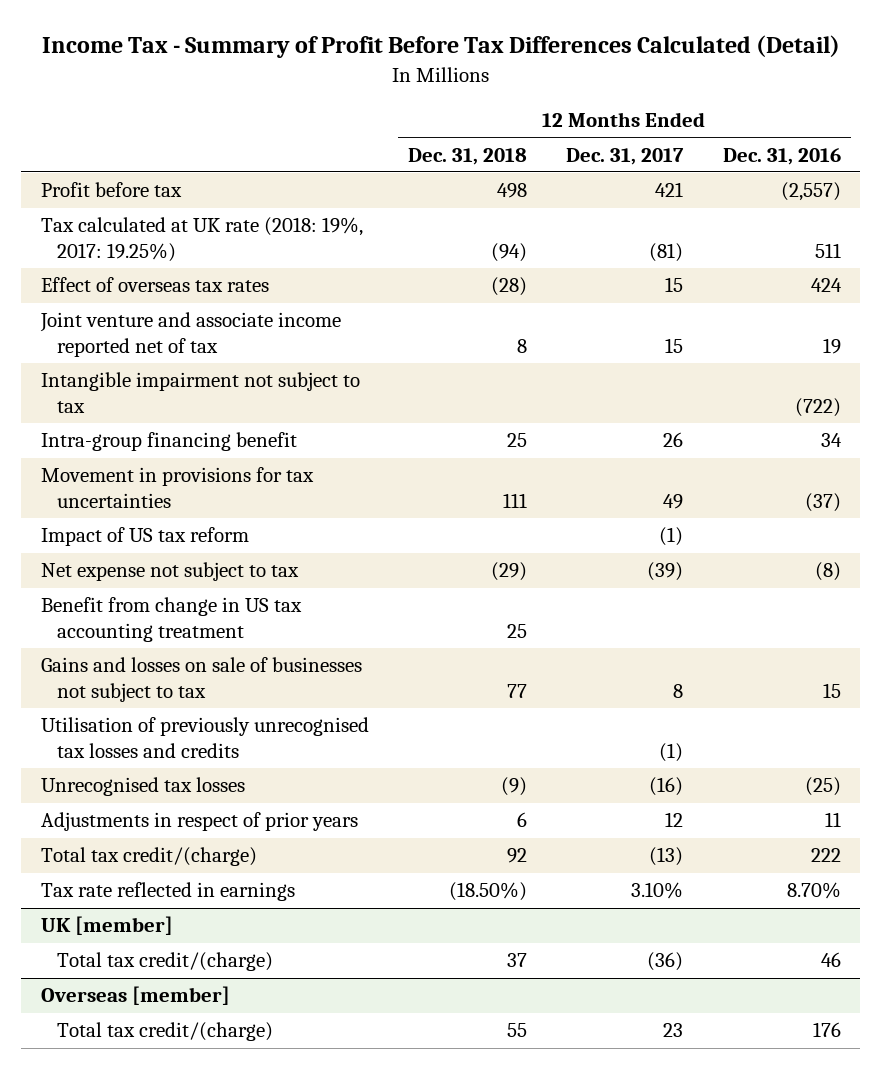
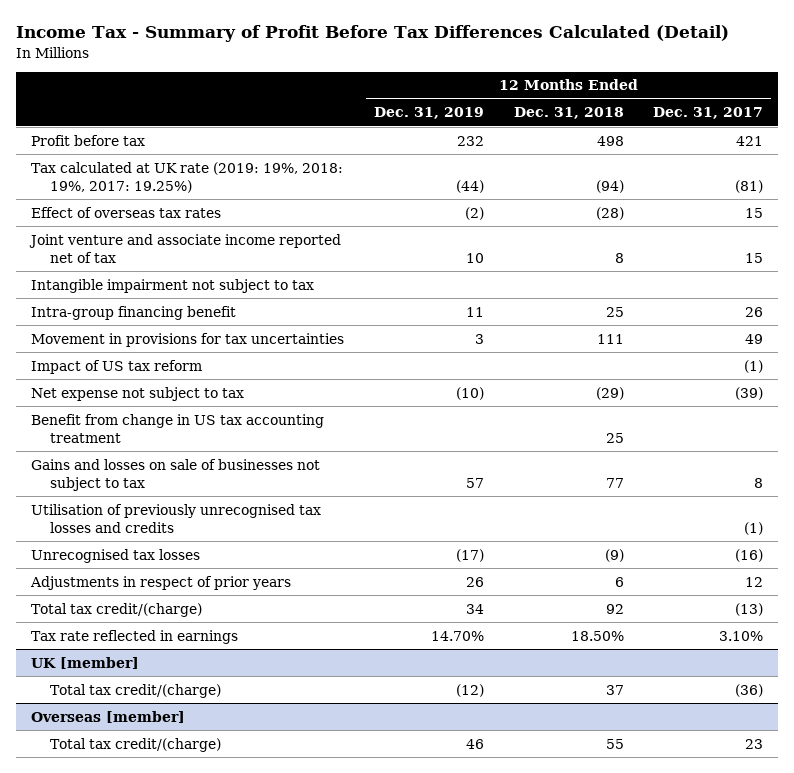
[722,147,841,165] Dec. 31, 2016 -> none
none -> [373,107,484,120] Dec. 31, 2019
[40,217,363,262] Tax calculated at UK rate (2018: 19%, 2017: 19.25%) -> [31,161,344,193] Tax calculated at UK rate (2019: 19%, 2018: 19%, 2017: 19.25%)
[449,882,528,902] (18.50%) -> [570,630,624,641] 18.50%

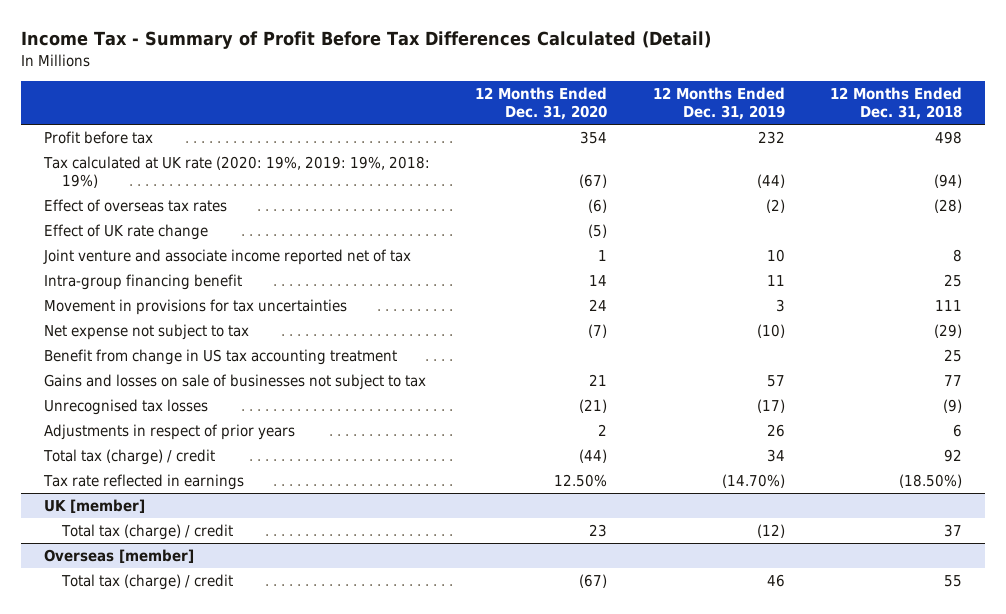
[653,107,764,120] Dec. 31, 2017 -> none
none -> [475,87,608,121] 12 Months Ended Dec. 31, 2020
[31,161,344,193] Tax calculated at UK rate (2019: 19%, 2018: 19%, 2017: 19.25%) -> [43,156,431,189] Tax calculated at UK rate (2020: 19%, 2019: 19%, 2018: 19%)
none -> [44,224,209,241] Effect of UK rate change
[31,278,315,293] Intangible impairment not subject to tax -> none
[31,359,203,374] Impact of US tax reform -> none
[31,503,322,533] Utilisation of previously unrecognised tax losses and credits -> none
[31,602,203,617] Total tax credit/(charge) -> [43,449,216,466] Total tax (charge) / credit
[430,630,484,641] 14.70% -> [721,474,785,489] (14.70%)
[570,630,624,641] 18.50% -> [898,474,962,489] (18.50%)
[49,683,221,698] Total tax credit/(charge) -> [60,524,233,541] Total tax (charge) / credit
[49,737,221,752] Total tax credit/(charge) -> [60,574,233,591] Total tax (charge) / credit

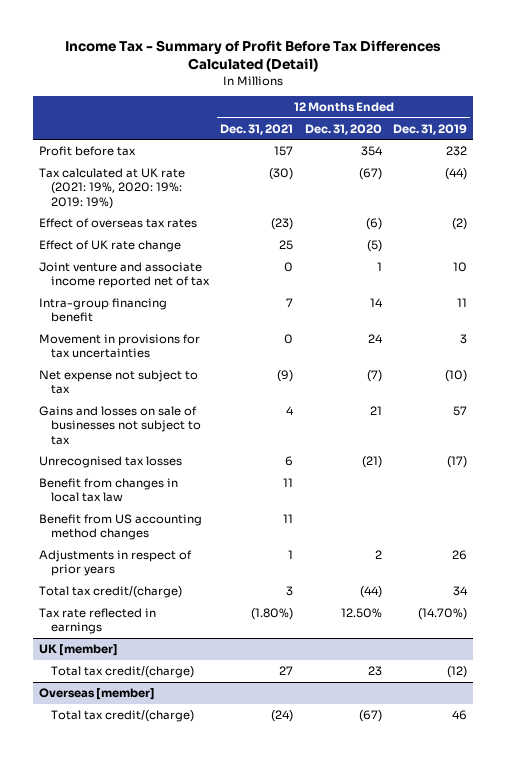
[829,87,962,121] 12 Months Ended Dec. 31, 2018 -> none
none -> [220,123,294,135] Dec. 31, 2021
[43,156,431,189] Tax calculated at UK rate (2020: 19%, 2019: 19%, 2018: 19%) -> [38,168,185,209] Tax calculated at UK rate (2021: 19%, 2020: 19%: 2019: 19%)
[44,349,398,366] Benefit from change in US tax accounting treatment -> none
none -> [38,478,178,503] Benefit from changes in local tax law
none -> [38,514,202,541] Benefit from US accounting method changes
[43,449,216,466] Total tax (charge) / credit -> [38,586,182,599] Total tax credit/(charge)
[60,524,233,541] Total tax (charge) / credit -> [50,666,194,679] Total tax credit/(charge)
[60,574,233,591] Total tax (charge) / credit -> [50,710,194,723] Total tax credit/(charge)

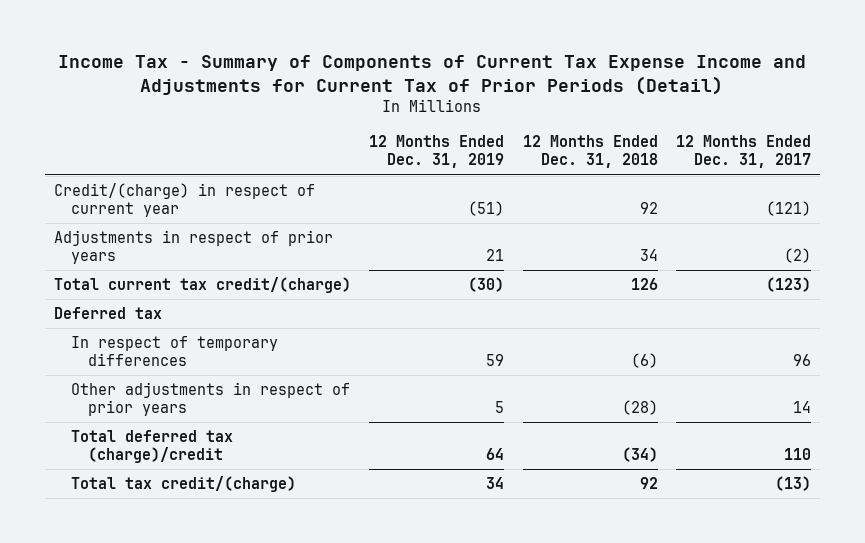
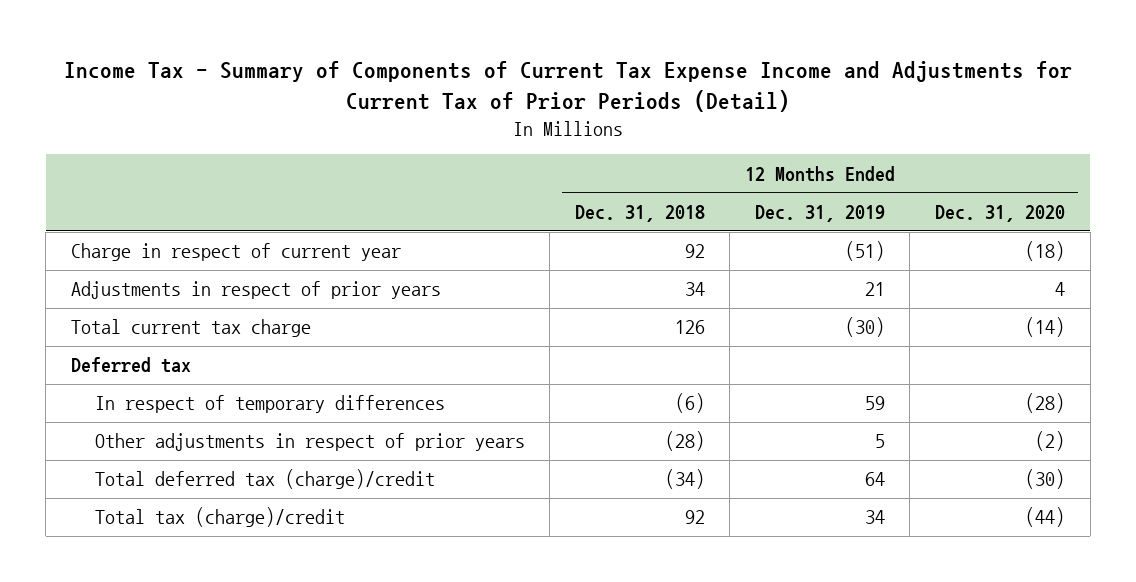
[675,135,811,169] 12 Months Ended Dec. 31, 2017 -> none
none -> [935,205,1066,223] Dec. 31, 2020
[54,183,316,218] Credit/(charge) in respect of current year -> [70,243,401,262] Charge in respect of current year
[54,277,352,294] Total current tax credit/(charge) -> [70,319,311,338] Total current tax charge
[70,476,296,493] Total tax credit/(charge) -> [94,507,345,528] Total tax (charge)/credit

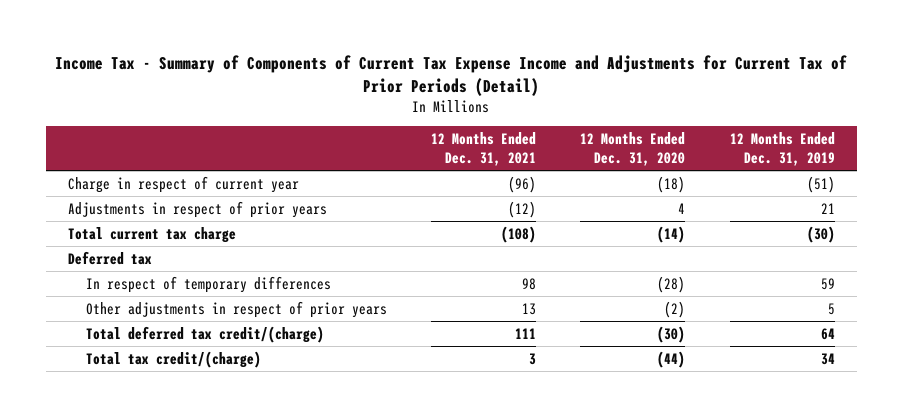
[574,205,705,223] Dec. 31, 2018 -> none
none -> [431,132,537,167] 12 Months Ended Dec. 31, 2021
[94,469,435,490] Total deferred tax (charge)/credit -> [85,325,324,343] Total deferred tax credit/(charge)
[94,507,345,528] Total tax (charge)/credit -> [85,350,261,368] Total tax credit/(charge)

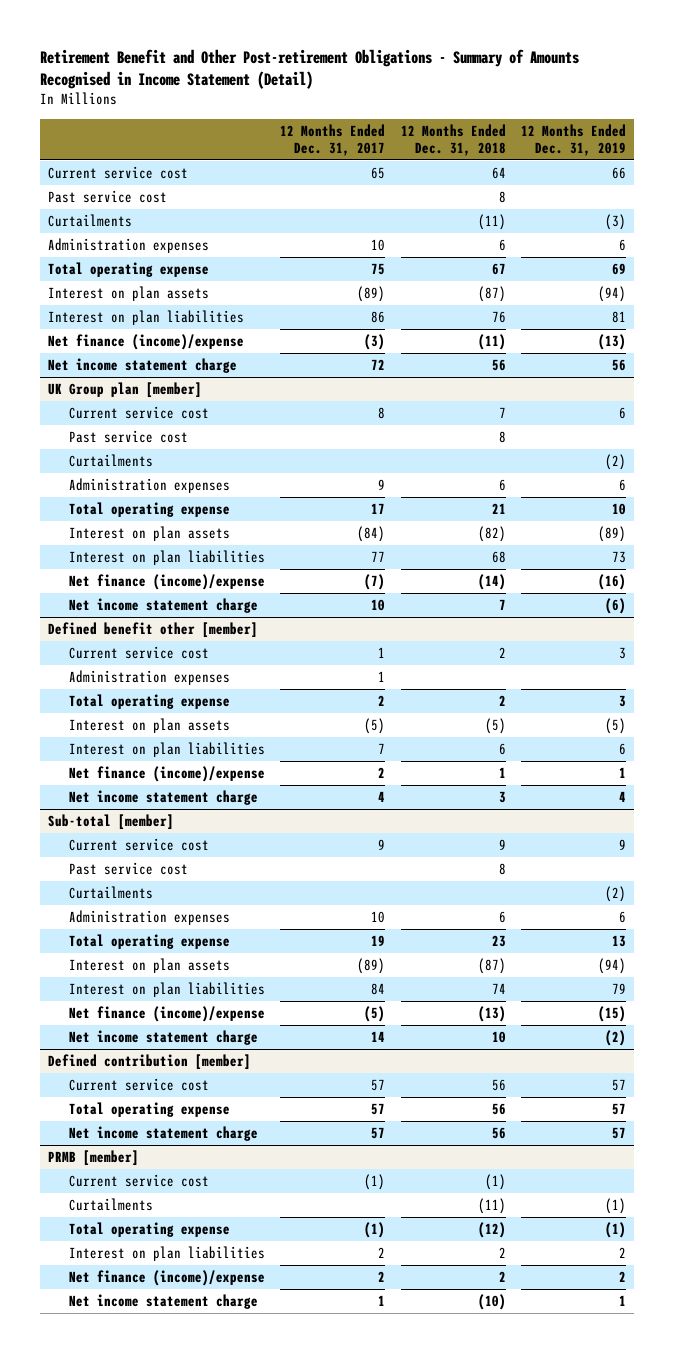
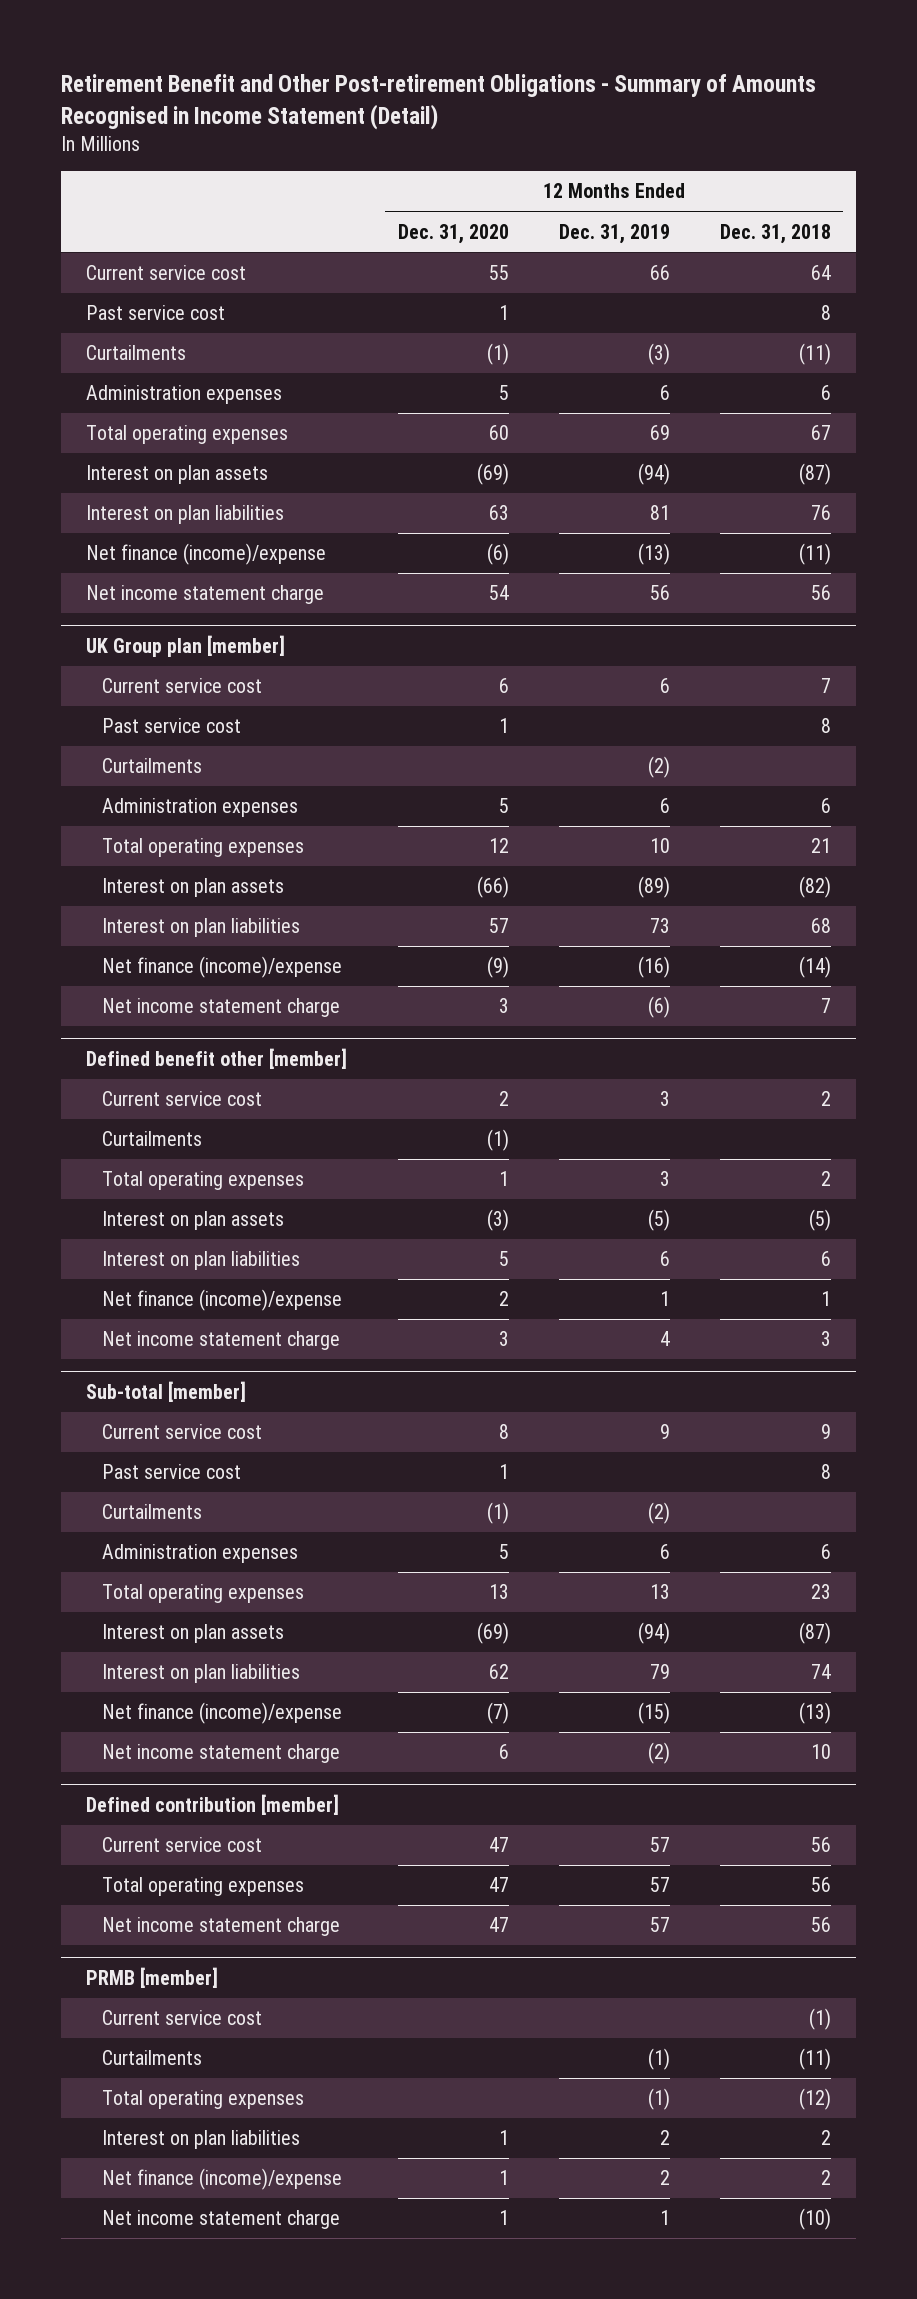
[280,123,386,157] 12 Months Ended Dec. 31, 2017 -> none
none -> [397,223,509,244] Dec. 31, 2020
[47,261,209,277] Total operating expense -> [86,425,289,445] Total operating expenses
[68,501,230,517] Total operating expense -> [102,838,305,858] Total operating expenses
[68,669,230,685] Administration expenses -> none
none -> [102,1131,203,1147] Curtailments
[68,693,230,709] Total operating expense -> [102,1171,305,1191] Total operating expenses
[68,933,230,949] Total operating expense -> [102,1584,305,1604] Total operating expenses
[68,1101,230,1117] Total operating expense -> [102,1877,305,1897] Total operating expenses
[68,1221,230,1237] Total operating expense -> [102,2090,305,2110] Total operating expenses

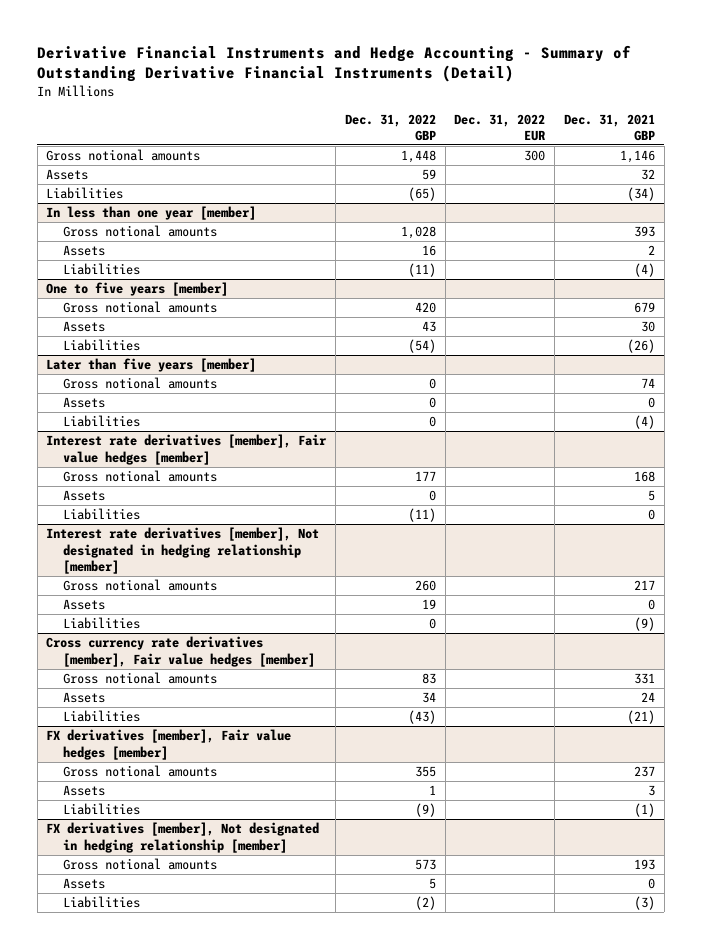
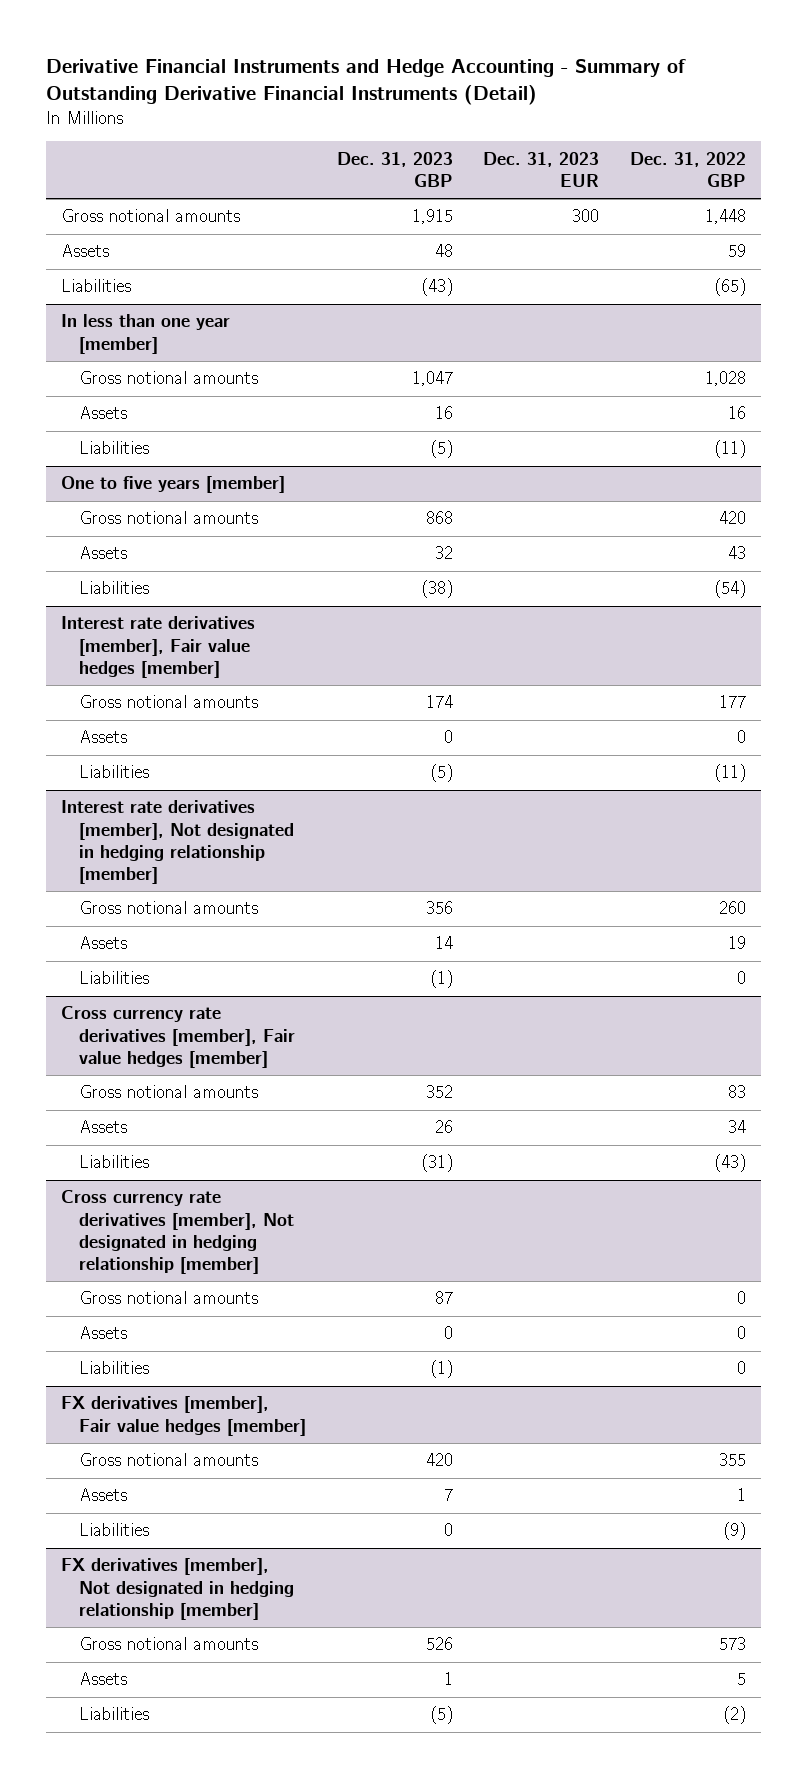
[454,113,546,141] Dec. 31, 2022 EUR -> none
[563,113,655,141] Dec. 31, 2021 GBP -> none
none -> [336,151,453,187] Dec. 31, 2023 GBP
none -> [483,151,600,187] Dec. 31, 2023 EUR
[46,358,257,373] Later than five years [member] -> none
[63,377,218,390] Gross notional amounts -> none
[63,397,106,409] Assets -> none
[63,415,141,428] Liabilities -> none
none -> [60,1190,294,1274] Cross currency rate derivatives [member], Not designated in hedging relationship [member]
none -> [78,1291,258,1305] Gross notional amounts
none -> [78,1326,127,1340] Assets
none -> [78,1361,149,1375] Liabilities

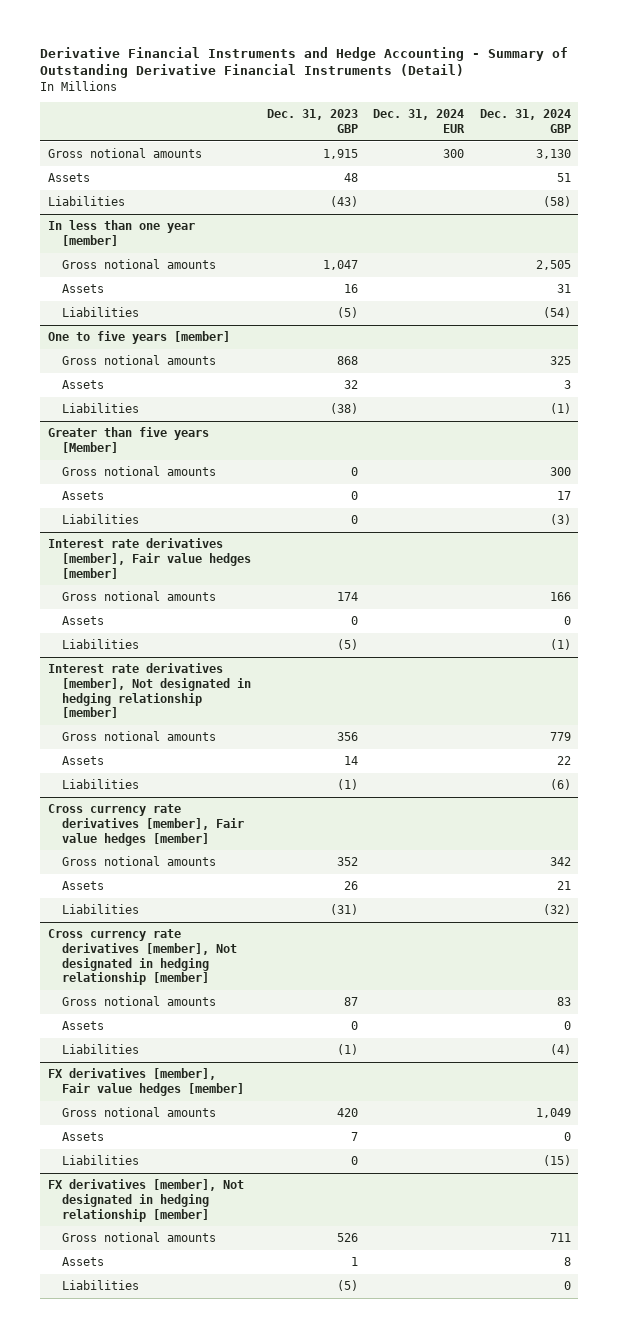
[483,151,600,187] Dec. 31, 2023 EUR -> none
[629,151,746,187] Dec. 31, 2022 GBP -> none
none -> [373,109,466,134] Dec. 31, 2024 EUR
none -> [479,109,571,134] Dec. 31, 2024 GBP
none -> [47,427,209,453] Greater than five years [Member]
none -> [62,466,217,477] Gross notional amounts
none -> [62,491,105,501] Assets
none -> [62,514,140,525] Liabilities

